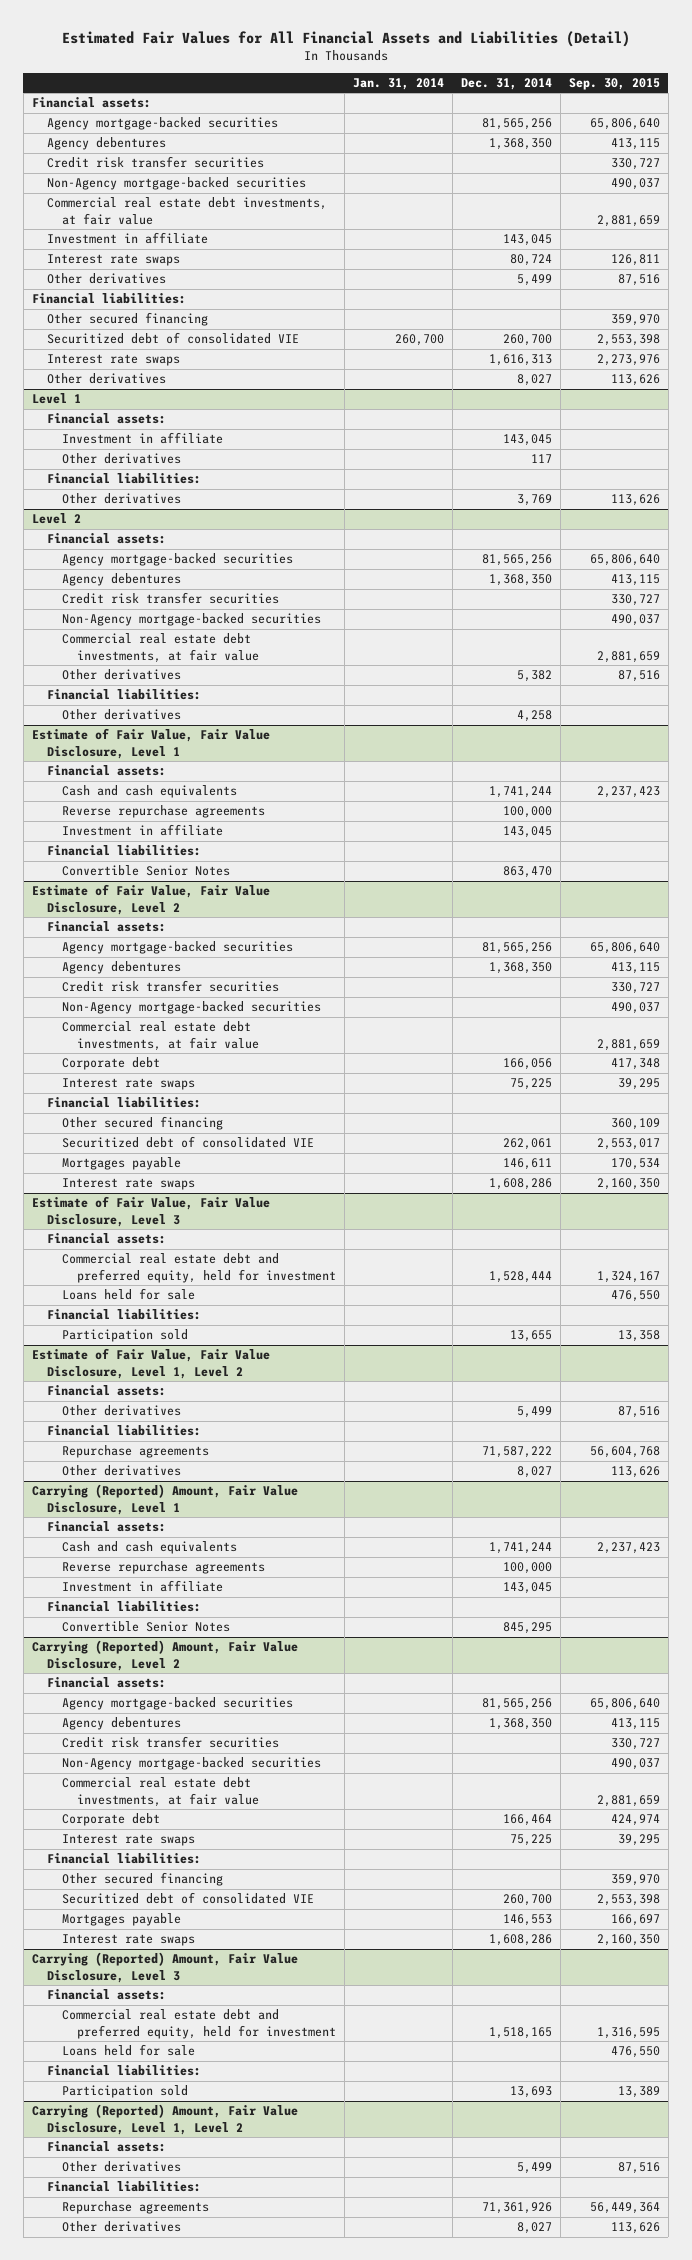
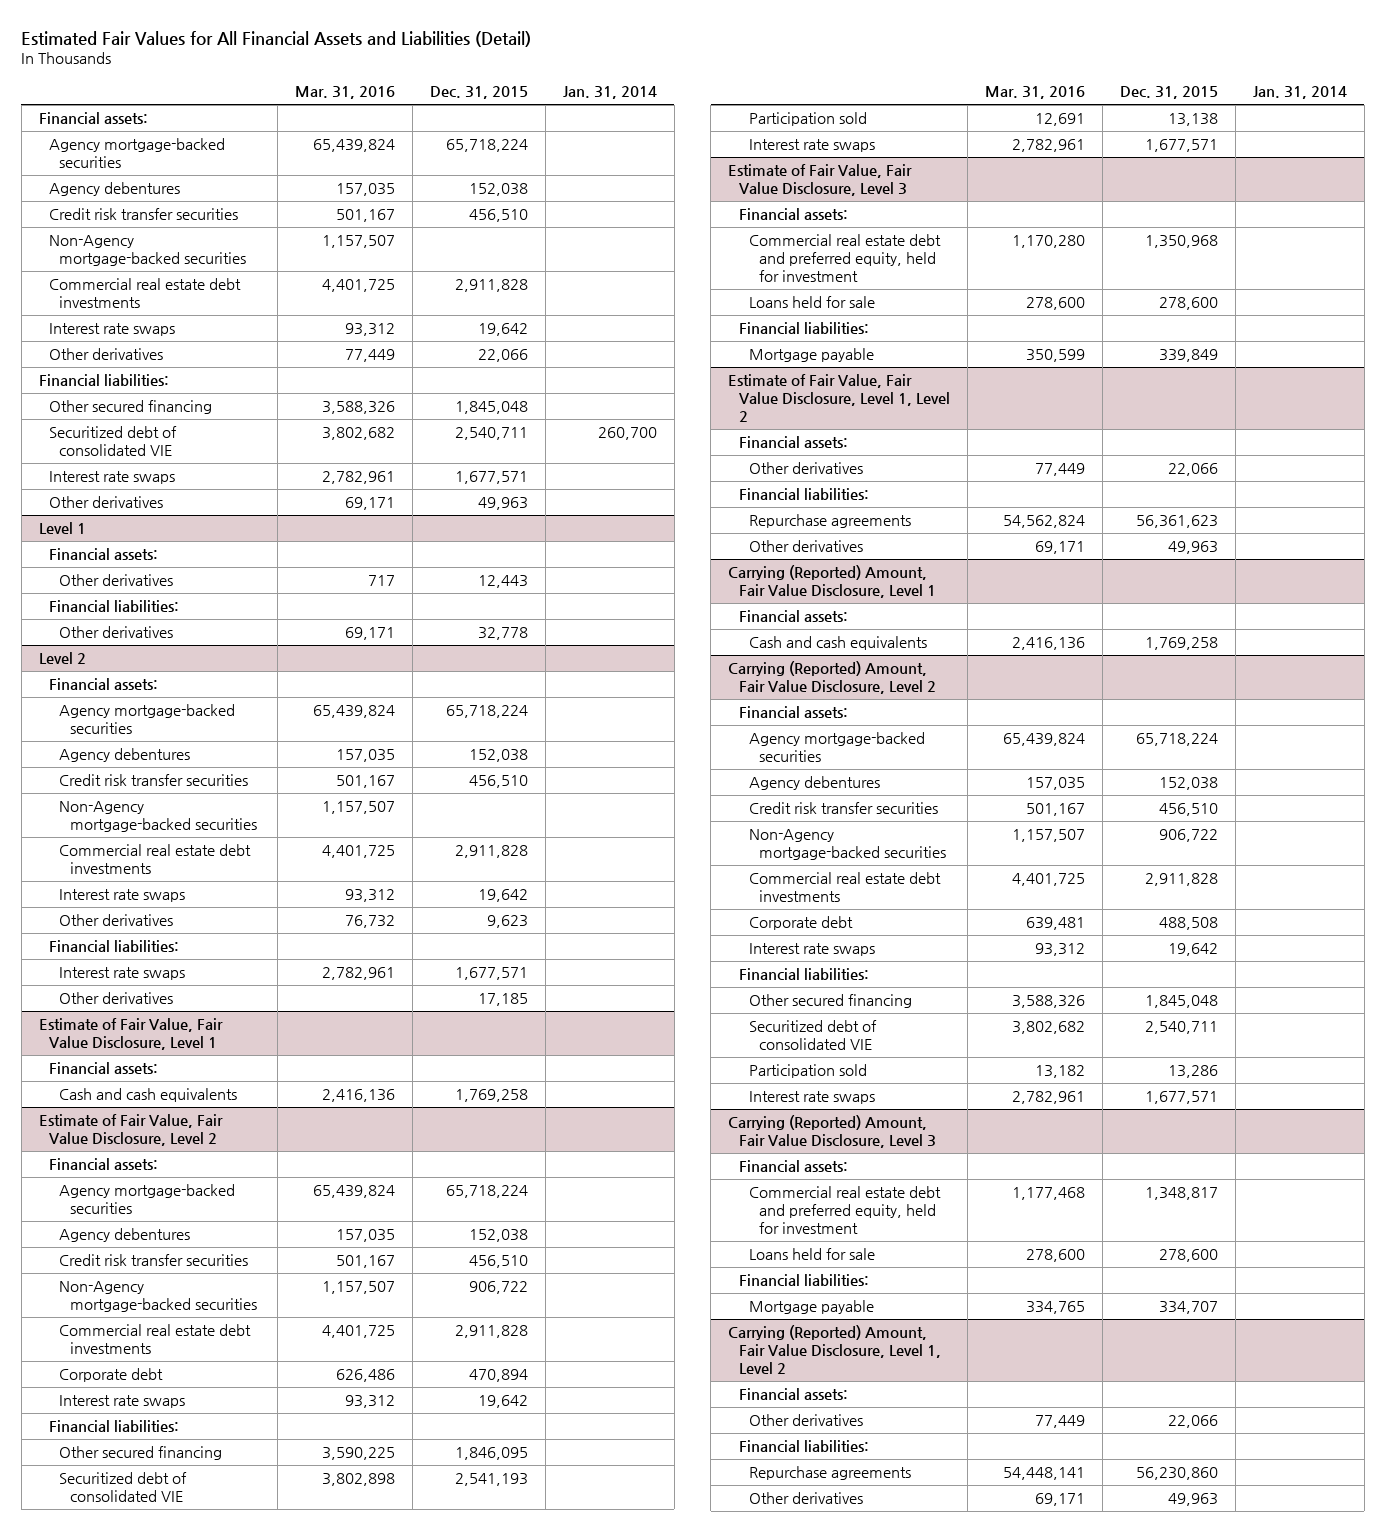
[460,77,552,90] Dec. 31, 2014 -> none
[568,77,660,90] Sep. 30, 2015 -> none
none -> [295,86,396,100] Mar. 31, 2016
none -> [430,86,529,100] Dec. 31, 2015
[46,232,208,245] Investment in affiliate -> none
[46,197,327,225] Commercial real estate debt investments, at fair value -> [49,278,242,308] Commercial real estate debt investments
[61,432,223,445] Investment in affiliate -> none
[61,633,259,663] Commercial real estate debt investments, at fair value -> [59,844,252,874] Commercial real estate debt investments
none -> [59,889,186,903] Interest rate swaps
none -> [59,967,186,981] Interest rate swaps
[61,805,265,819] Reverse repurchase agreements -> none
[61,824,223,837] Investment in affiliate -> none
[46,845,201,857] Financial liabilities: -> none
[61,865,230,877] Convertible Senior Notes -> none
[61,1021,259,1051] Commercial real estate debt investments, at fair value -> [59,1324,252,1354] Commercial real estate debt investments
[61,1157,181,1171] Mortgages payable -> none
none -> [749,112,868,127] Participation sold
[61,1329,188,1343] Participation sold -> none
none -> [749,348,875,363] Mortgage payable
[61,1561,265,1575] Reverse repurchase agreements -> none
[61,1580,223,1593] Investment in affiliate -> none
[46,1601,201,1613] Financial liabilities: -> none
[61,1621,230,1633] Convertible Senior Notes -> none
[61,1777,259,1807] Commercial real estate debt investments, at fair value -> [749,872,942,902] Commercial real estate debt investments
[61,1913,181,1927] Mortgages payable -> none
none -> [749,1064,868,1079] Participation sold
[61,2085,188,2099] Participation sold -> none
none -> [749,1300,875,1315] Mortgage payable

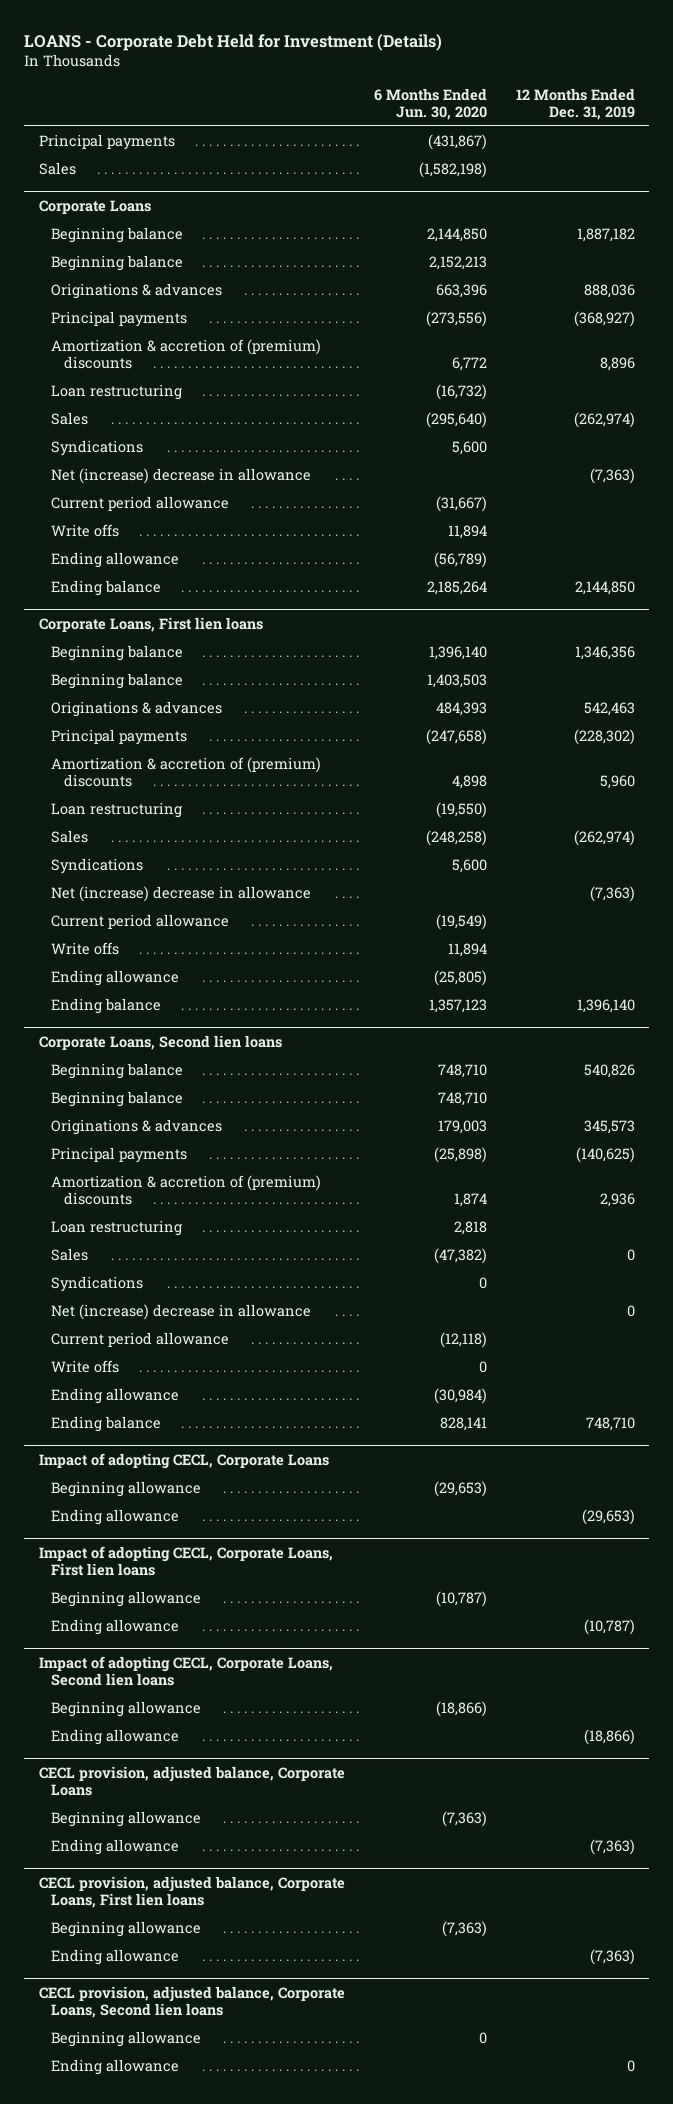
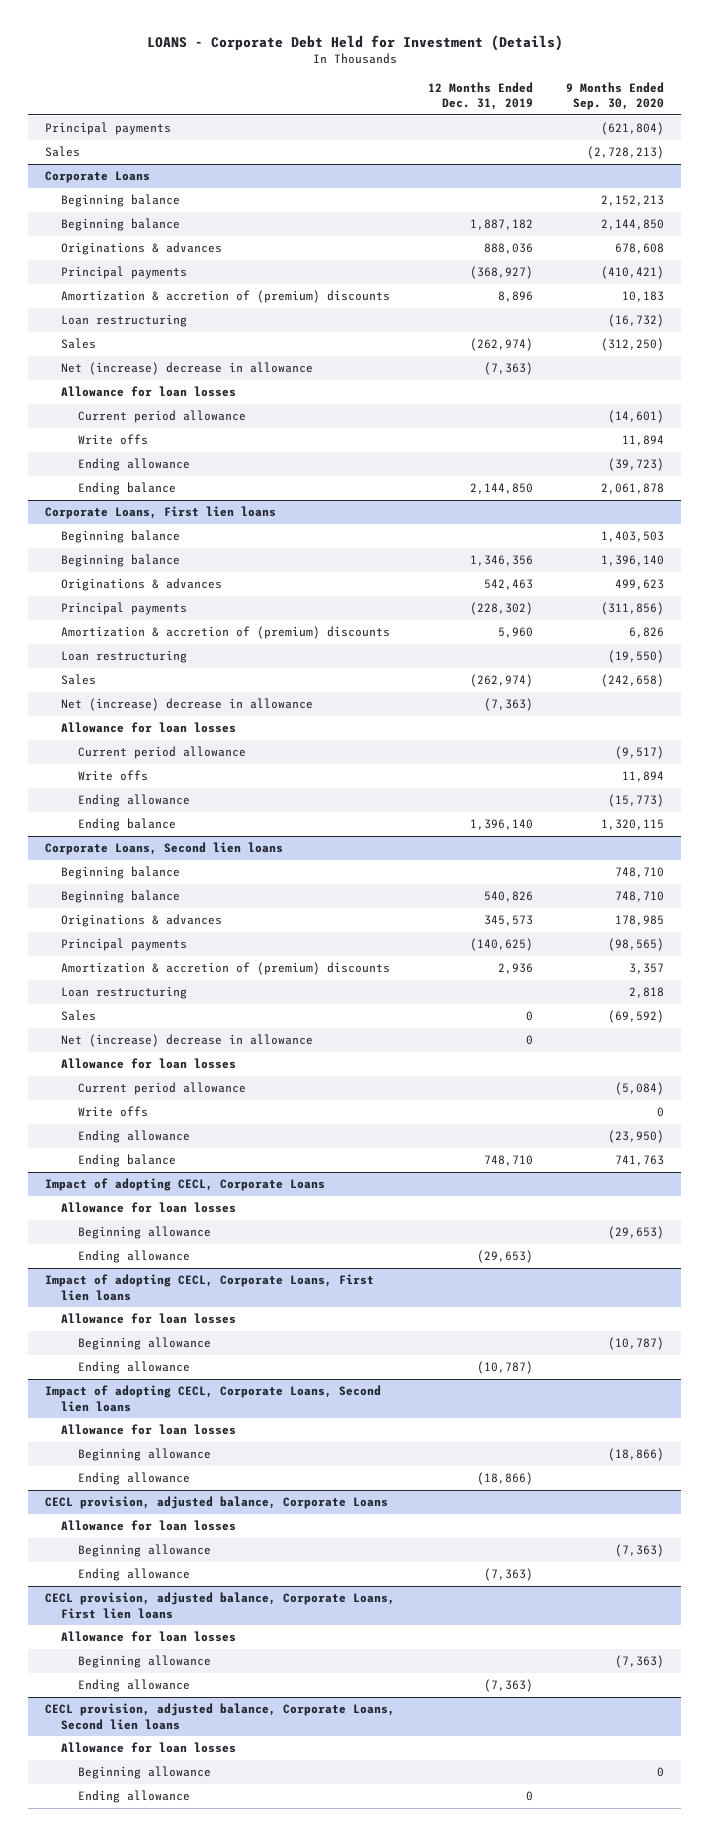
[373,87,487,120] 6 Months Ended Jun. 30, 2020 -> none
none -> [566,81,665,110] 9 Months Ended Sep. 30, 2020
[51,227,184,244] Beginning balance -> [61,218,181,232] Beginning balance
[51,440,144,457] Syndications -> none
none -> [61,386,237,398] Allowance for loan losses
[51,645,184,662] Beginning balance -> [61,554,181,568] Beginning balance
[51,858,144,875] Syndications -> none
none -> [61,722,237,734] Allowance for loan losses
[51,1063,184,1080] Beginning balance -> [61,890,181,904] Beginning balance
[51,1276,144,1293] Syndications -> none
none -> [61,1058,237,1070] Allowance for loan losses
none -> [61,1202,237,1214] Allowance for loan losses
none -> [61,1313,237,1325] Allowance for loan losses
none -> [61,1424,237,1436] Allowance for loan losses
none -> [61,1520,237,1532] Allowance for loan losses
none -> [61,1631,237,1643] Allowance for loan losses
none -> [61,1742,237,1754] Allowance for loan losses

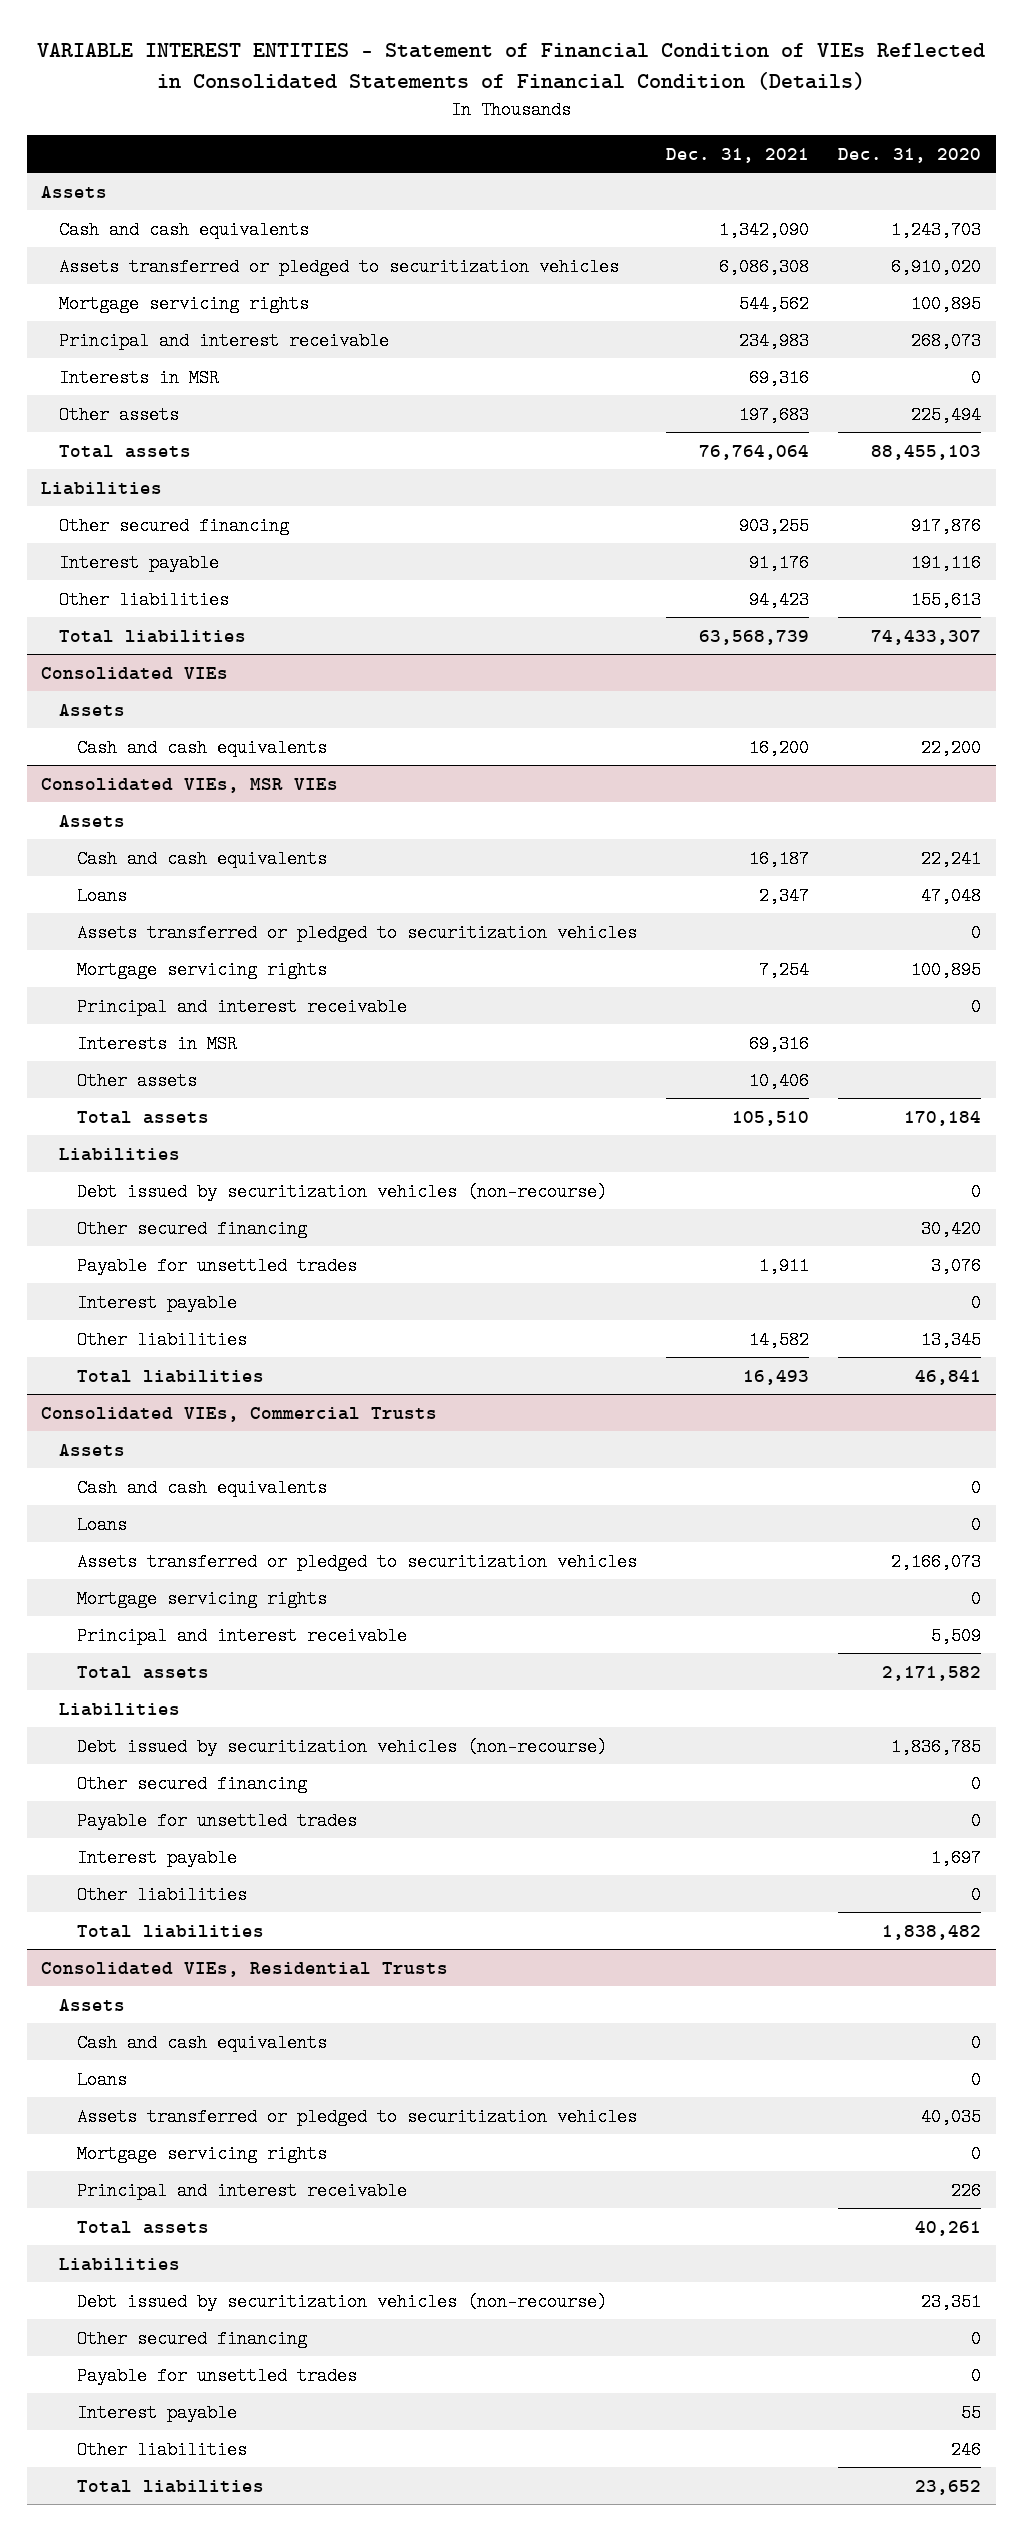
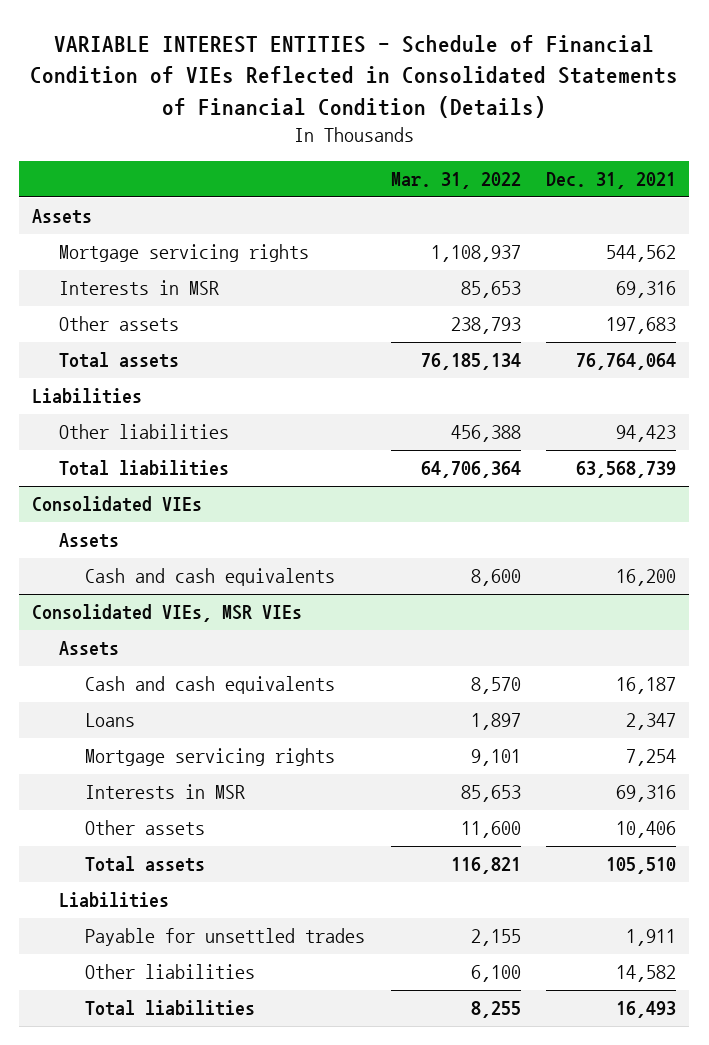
[37,43,986,91] VARIABLE INTEREST ENTITIES - Statement of Financial Condition of VIEs Reflected in Consolidated Statements of Financial Condition (Details) -> [30,34,679,118] VARIABLE INTEREST ENTITIES - Schedule of Financial Condition of VIEs Reflected in Consolidated Statements of Financial Condition (Details)
[838,147,982,163] Dec. 31, 2020 -> none
none -> [390,172,521,190] Mar. 31, 2022
[59,220,310,239] Cash and cash equivalents -> none
[59,257,620,276] Assets transferred or pledged to securitization vehicles -> none
[59,331,390,350] Principal and interest receivable -> none
[59,516,290,535] Other secured financing -> none
[59,553,220,572] Interest payable -> none
[77,923,638,942] Assets transferred or pledged to securitization vehicles -> none
[77,997,408,1016] Principal and interest receivable -> none
[77,1182,608,1201] Debt issued by securitization vehicles (non-recourse) -> none
[77,1219,308,1238] Other secured financing -> none
[77,1293,238,1312] Interest payable -> none
[41,1406,438,1422] Consolidated VIEs, Commercial Trusts -> none
[59,1443,126,1456] Assets -> none
[77,1478,328,1497] Cash and cash equivalents -> none
[77,1515,128,1534] Loans -> none
[77,1552,638,1571] Assets transferred or pledged to securitization vehicles -> none
[77,1589,328,1608] Mortgage servicing rights -> none
[77,1626,408,1645] Principal and interest receivable -> none
[77,1665,210,1679] Total assets -> none
[59,1702,181,1716] Liabilities -> none
[77,1737,608,1756] Debt issued by securitization vehicles (non-recourse) -> none
[77,1774,308,1793] Other secured financing -> none
[77,1811,358,1830] Payable for unsettled trades -> none
[77,1848,238,1867] Interest payable -> none
[77,1885,248,1904] Other liabilities -> none
[77,1924,265,1938] Total liabilities -> none
[41,1961,449,1977] Consolidated VIEs, Residential Trusts -> none
[59,1998,126,2011] Assets -> none
[77,2033,328,2052] Cash and cash equivalents -> none
[77,2070,128,2089] Loans -> none
[77,2107,638,2126] Assets transferred or pledged to securitization vehicles -> none
[77,2144,328,2163] Mortgage servicing rights -> none
[77,2181,408,2200] Principal and interest receivable -> none
[77,2220,210,2234] Total assets -> none
[59,2257,181,2271] Liabilities -> none
[77,2292,608,2311] Debt issued by securitization vehicles (non-recourse) -> none
[77,2329,308,2348] Other secured financing -> none
[77,2366,358,2385] Payable for unsettled trades -> none
[77,2403,238,2422] Interest payable -> none
[77,2440,248,2459] Other liabilities -> none
[77,2479,265,2493] Total liabilities -> none

